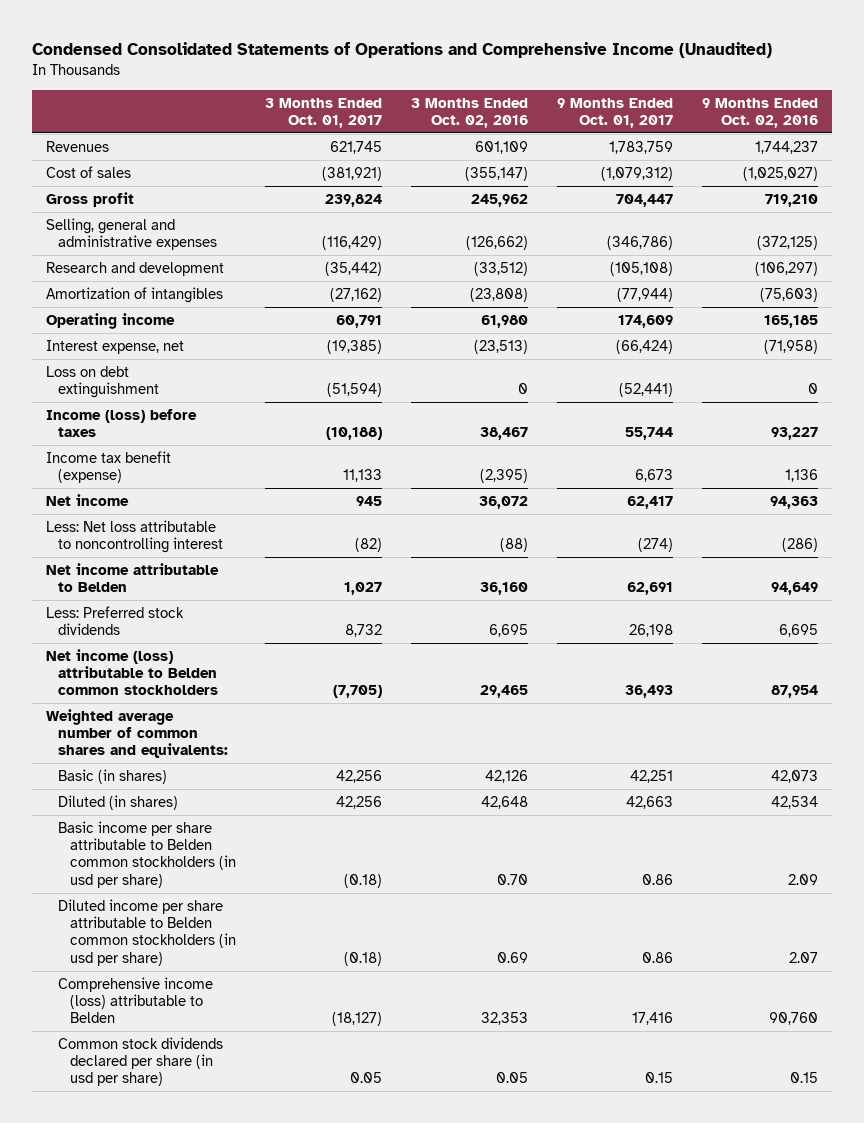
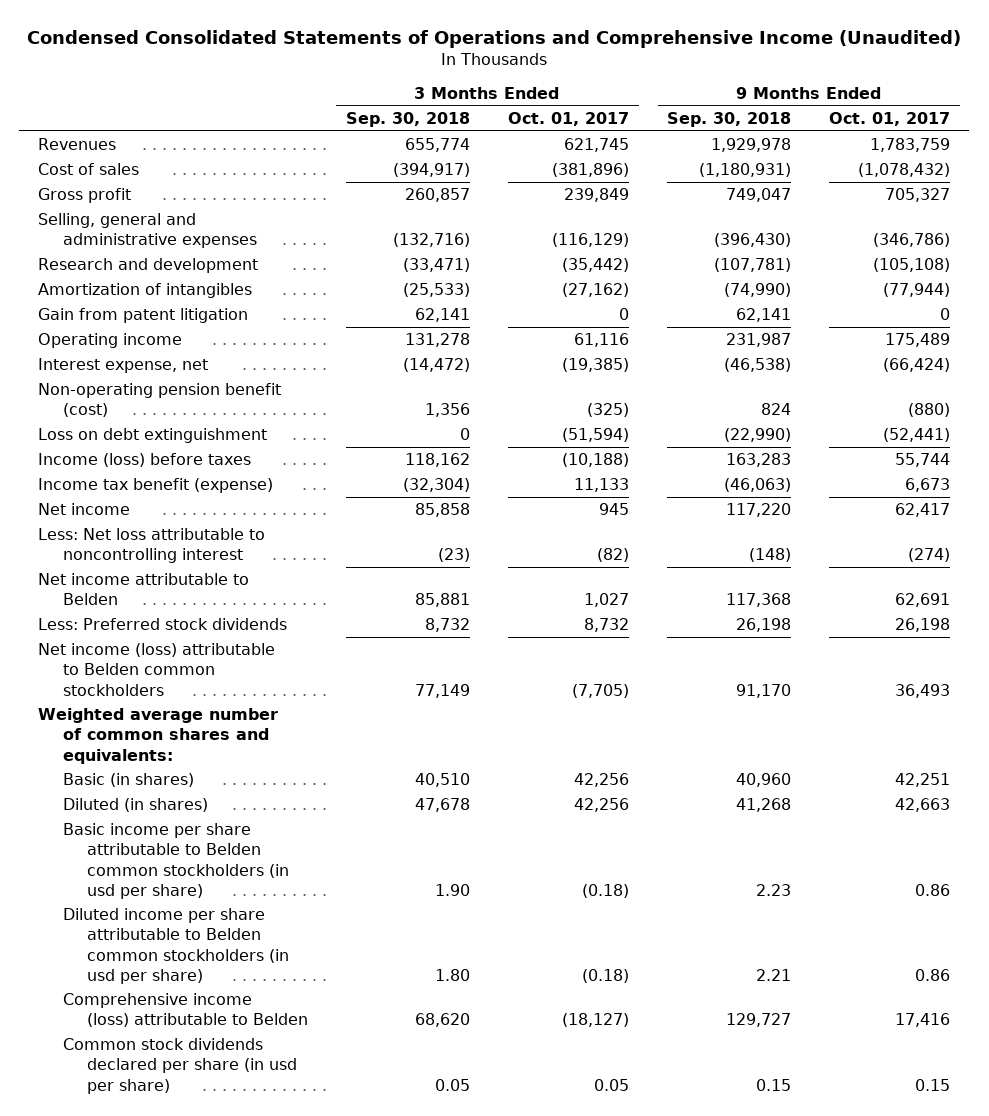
[410,97,528,128] 3 Months Ended Oct. 02, 2016 -> none
[701,97,818,128] 9 Months Ended Oct. 02, 2016 -> none
none -> [345,111,470,127] Sep. 30, 2018
none -> [667,111,792,127] Sep. 30, 2018
[322,166,383,181] (381,921) -> [552,163,630,178] (381,896)
[600,166,673,181] (1,079,312) -> [858,163,951,178] (1,078,432)
[325,193,383,207] 239,824 -> [564,188,630,203] 239,849
[615,193,673,207] 704,447 -> [885,188,951,203] 705,327
[322,236,383,251] (116,429) -> [552,233,630,248] (116,129)
none -> [38,308,249,324] Gain from patent litigation
[336,314,383,328] 60,791 -> [574,333,630,348] 61,116
[617,314,673,328] 174,609 -> [885,333,951,348] 175,489
none -> [38,383,282,418] Non-operating pension benefit (cost)

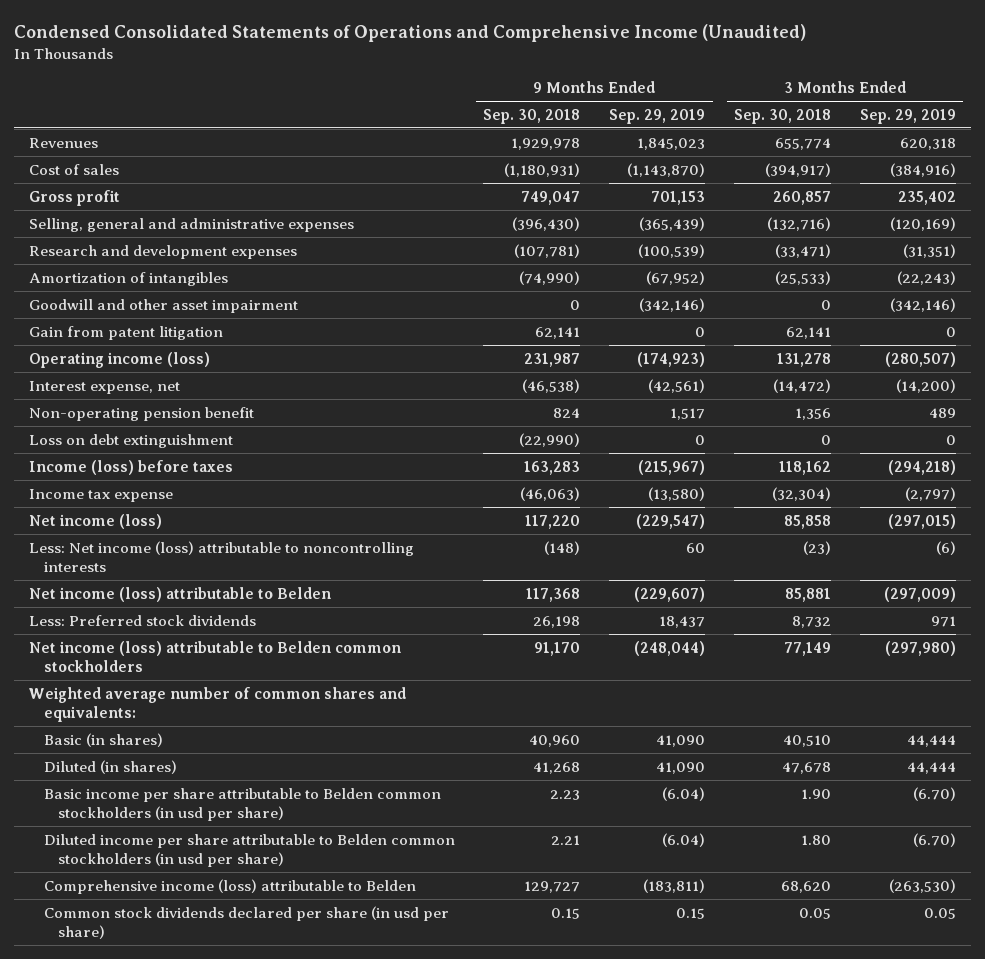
[508,111,630,126] Oct. 01, 2017 -> none
[829,111,951,126] Oct. 01, 2017 -> none
none -> [609,108,706,124] Sep. 29, 2019
none -> [860,108,957,124] Sep. 29, 2019
[38,258,259,274] Research and development -> [28,244,297,259] Research and development expenses
none -> [28,298,298,313] Goodwill and other asset impairment
[38,333,183,349] Operating income -> [28,351,210,368] Operating income (loss)
[38,383,282,418] Non-operating pension benefit (cost) -> [28,406,254,421] Non-operating pension benefit
[38,478,274,494] Income tax benefit (expense) -> [28,488,173,502] Income tax expense
[38,503,131,516] Net income -> [28,513,162,529] Net income (loss)
[38,528,266,564] Less: Net loss attributable to noncontrolling interest -> [28,540,414,573] Less: Net income (loss) attributable to noncontrolling interests
[38,573,250,606] Net income attributable to Belden -> [28,586,331,602] Net income (loss) attributable to Belden

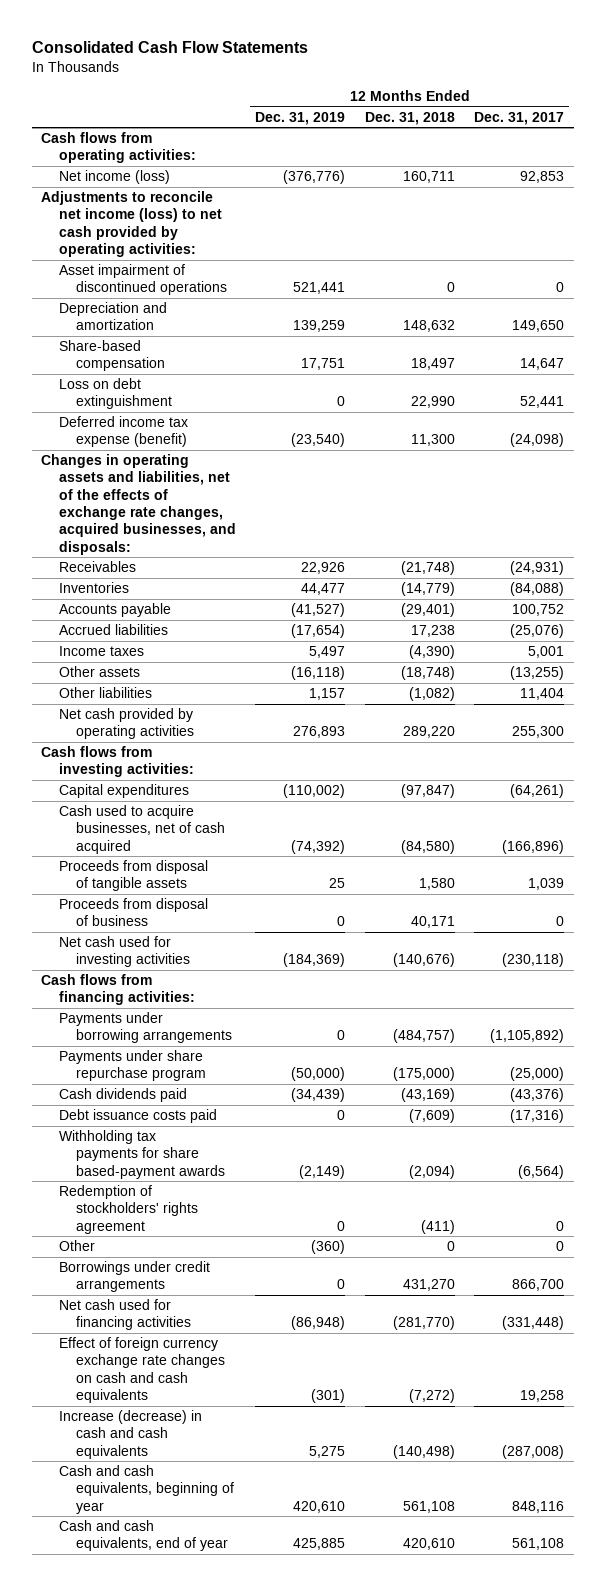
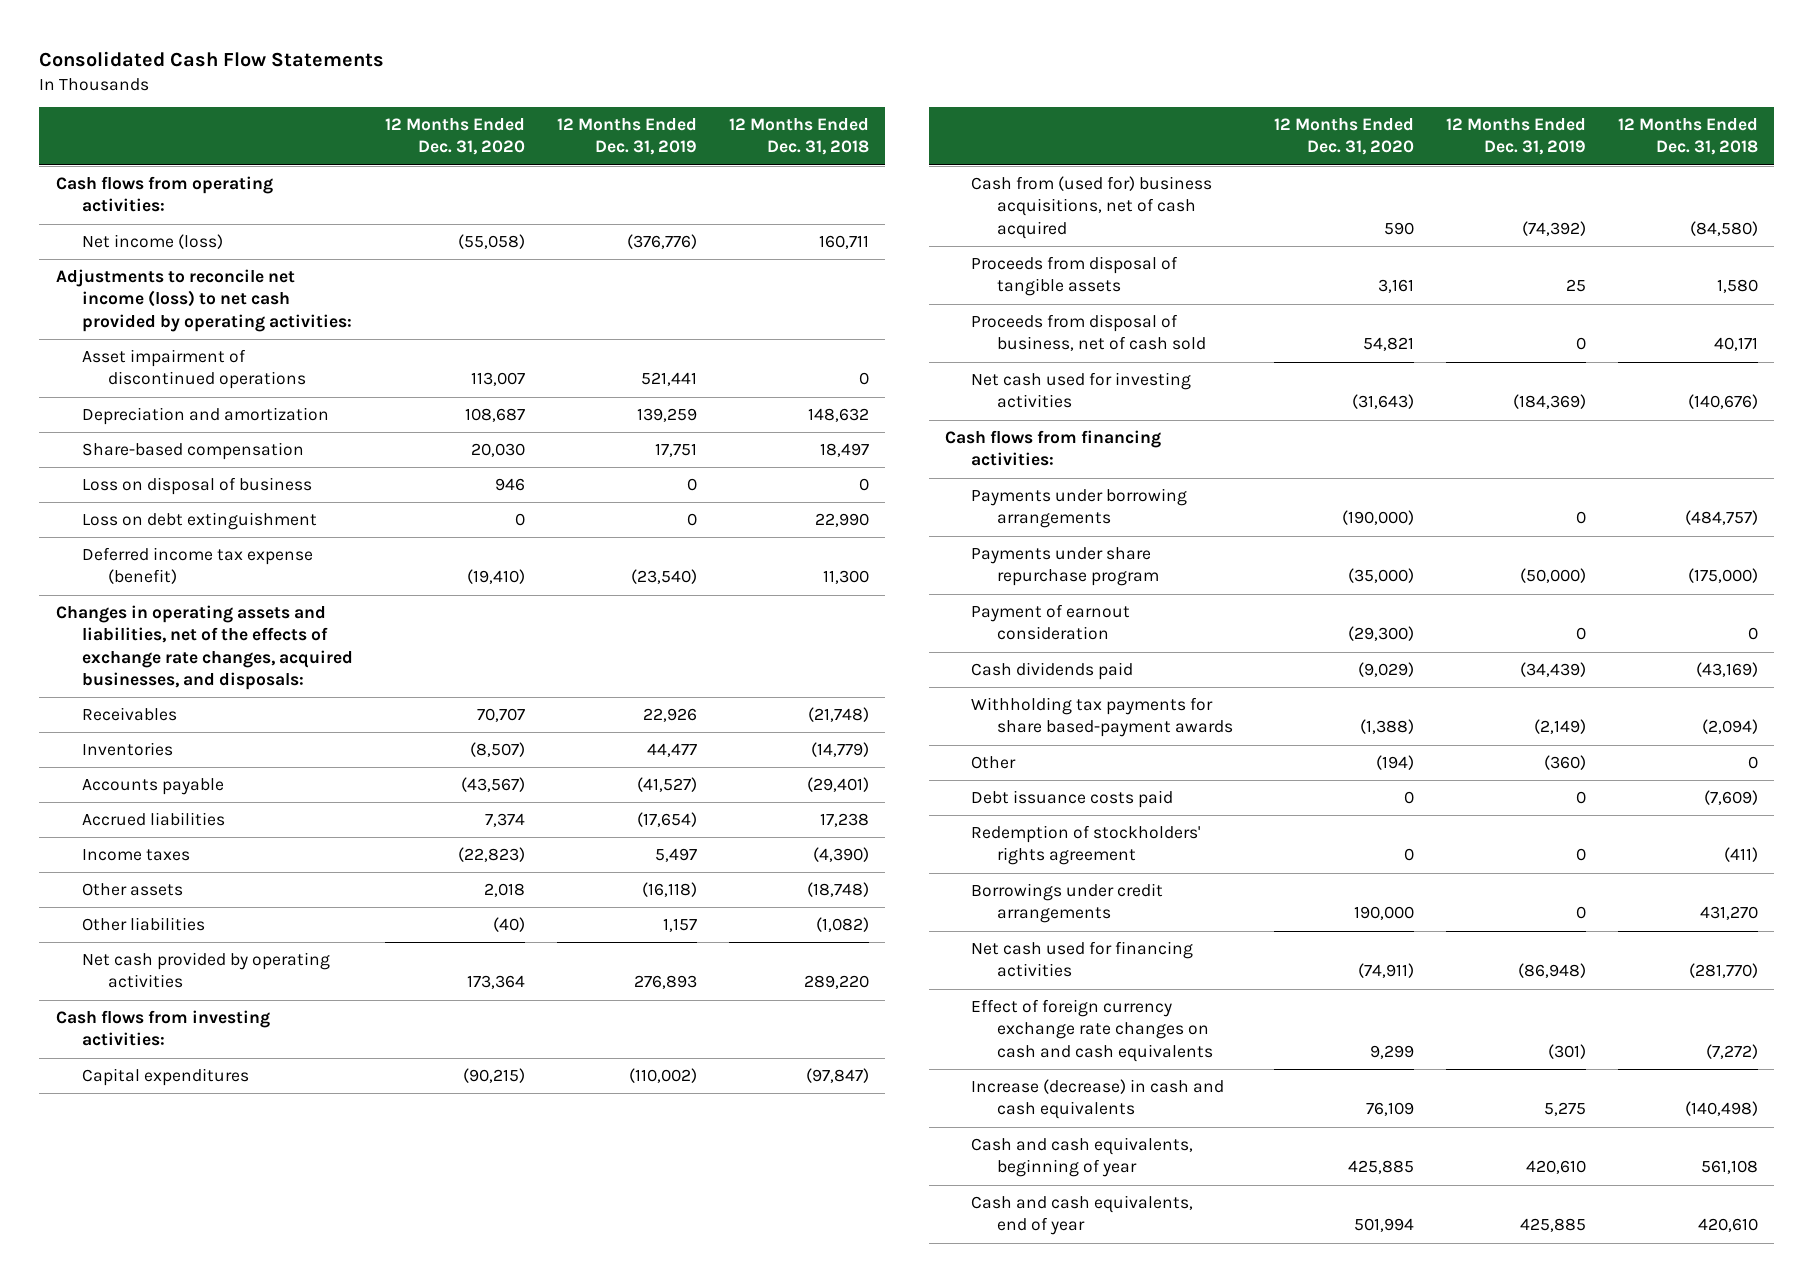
[474,111,565,125] Dec. 31, 2017 -> none
none -> [384,117,525,156] 12 Months Ended Dec. 31, 2020
none -> [81,477,312,496] Loss on disposal of business
[58,805,226,854] Cash used to acquire businesses, net of cash acquired -> [970,176,1212,239] Cash from (used for) business acquisitions, net of cash acquired
[58,898,208,927] Proceeds from disposal of business -> [970,314,1207,352] Proceeds from disposal of business, net of cash sold
none -> [970,604,1130,641] Payment of earnout consideration
[58,1109,217,1124] Debt issuance costs paid -> [970,790,1173,809] Debt issuance costs paid
[58,1185,199,1234] Redemption of stockholders' rights agreement -> [970,825,1200,866] Redemption of stockholders' rights agreement

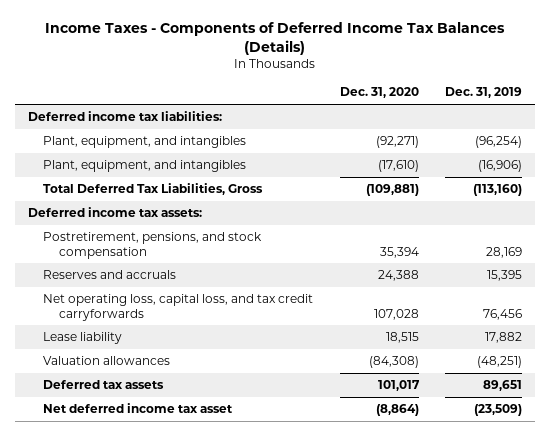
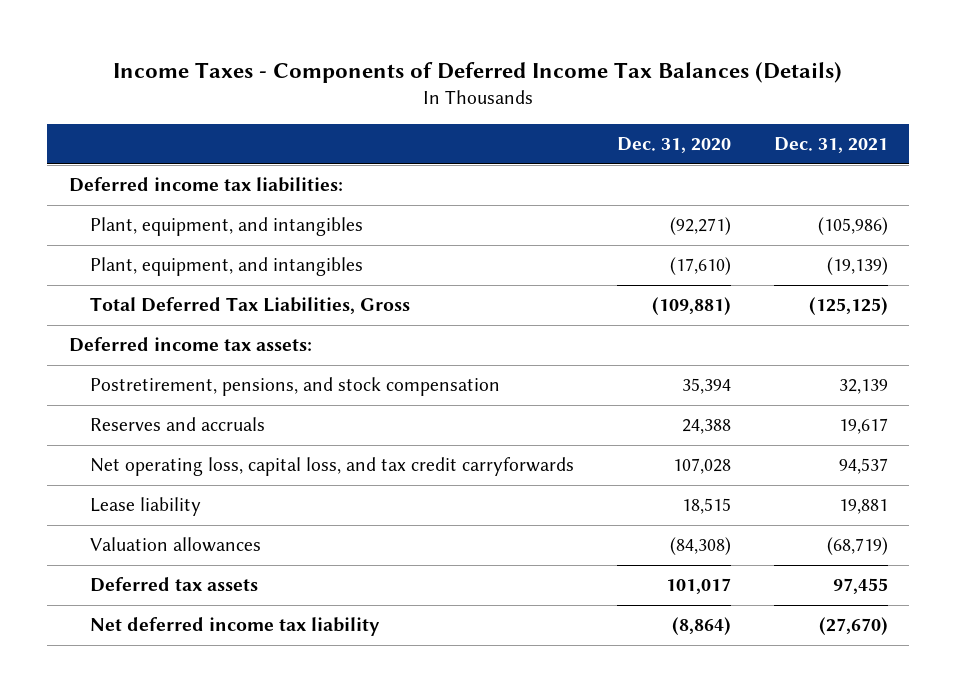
[444,87,522,99] Dec. 31, 2019 -> none
none -> [773,137,888,154] Dec. 31, 2021
[43,403,234,414] Net deferred income tax asset -> [89,617,380,637] Net deferred income tax liability

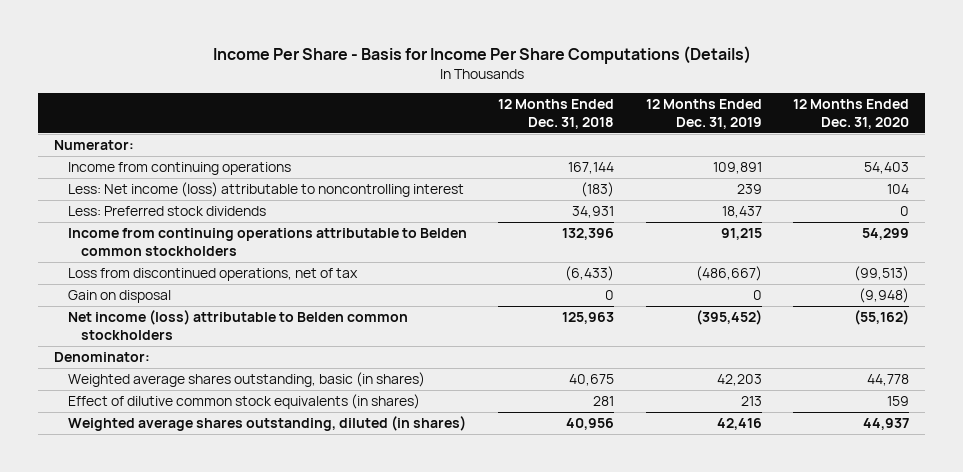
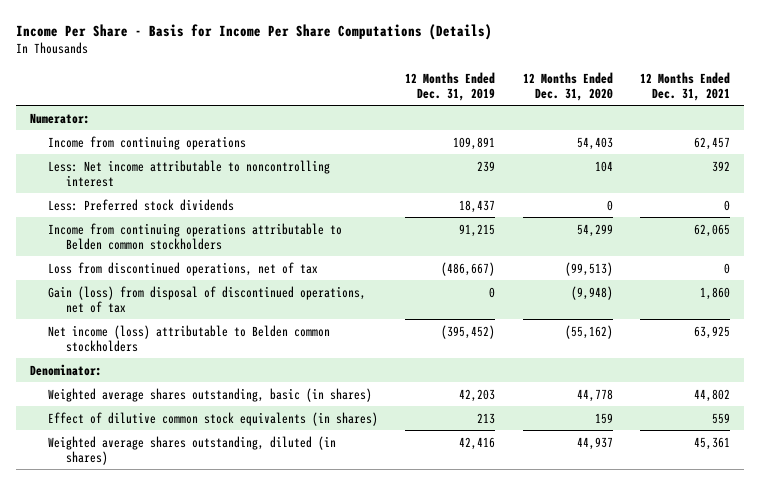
[498,99,615,129] 12 Months Ended Dec. 31, 2018 -> none
none -> [640,71,731,101] 12 Months Ended Dec. 31, 2021
[67,182,464,198] Less: Net income (loss) attributable to noncontrolling interest -> [47,159,330,187] Less: Net income attributable to noncontrolling interest
[67,290,171,304] Gain on disposal -> [47,285,366,313] Gain (loss) from disposal of discontinued operations, net of tax

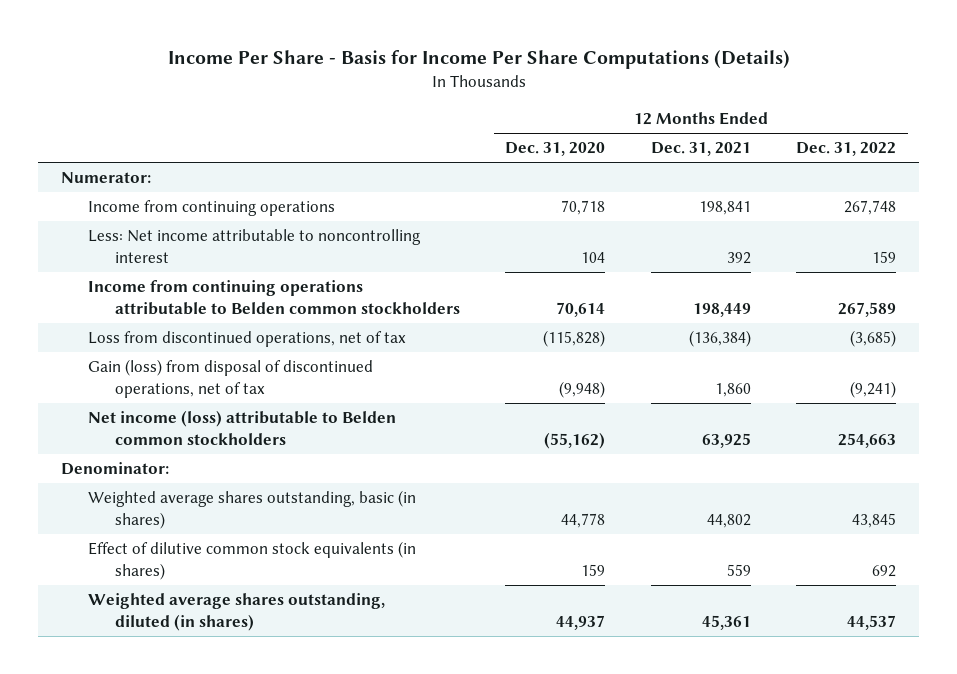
[405,71,496,101] 12 Months Ended Dec. 31, 2019 -> none
none -> [796,142,897,157] Dec. 31, 2022
[576,136,613,150] 54,403 -> [561,200,606,216] 70,718
[694,136,731,150] 62,457 -> [698,201,751,216] 198,841
[47,198,234,211] Less: Preferred stock dividends -> none
[576,223,613,237] 54,299 -> [556,302,606,318] 70,614
[694,223,731,237] 62,065 -> [692,303,751,318] 198,449
[564,261,613,276] (99,513) -> [543,330,606,348] (115,828)
[724,262,731,274] 0 -> [688,330,751,348] (136,384)

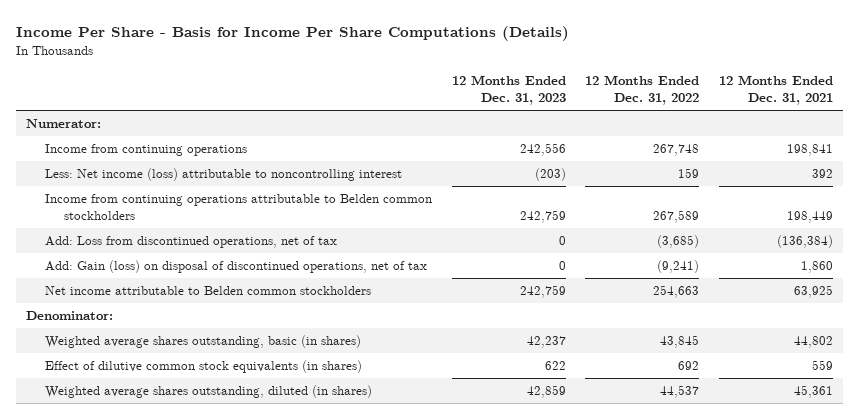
[505,142,606,157] Dec. 31, 2020 -> none
none -> [451,75,566,105] 12 Months Ended Dec. 31, 2023
[87,229,421,264] Less: Net income attributable to noncontrolling interest -> [44,168,402,182] Less: Net income (loss) attributable to noncontrolling interest
[87,331,406,348] Loss from discontinued operations, net of tax -> [44,236,337,249] Add: Loss from discontinued operations, net of tax
[87,359,373,399] Gain (loss) from disposal of discontinued operations, net of tax -> [44,260,427,274] Add: Gain (loss) on disposal of discontinued operations, net of tax
[87,410,396,446] Net income (loss) attributable to Belden common stockholders -> [44,286,371,296] Net income attributable to Belden common stockholders

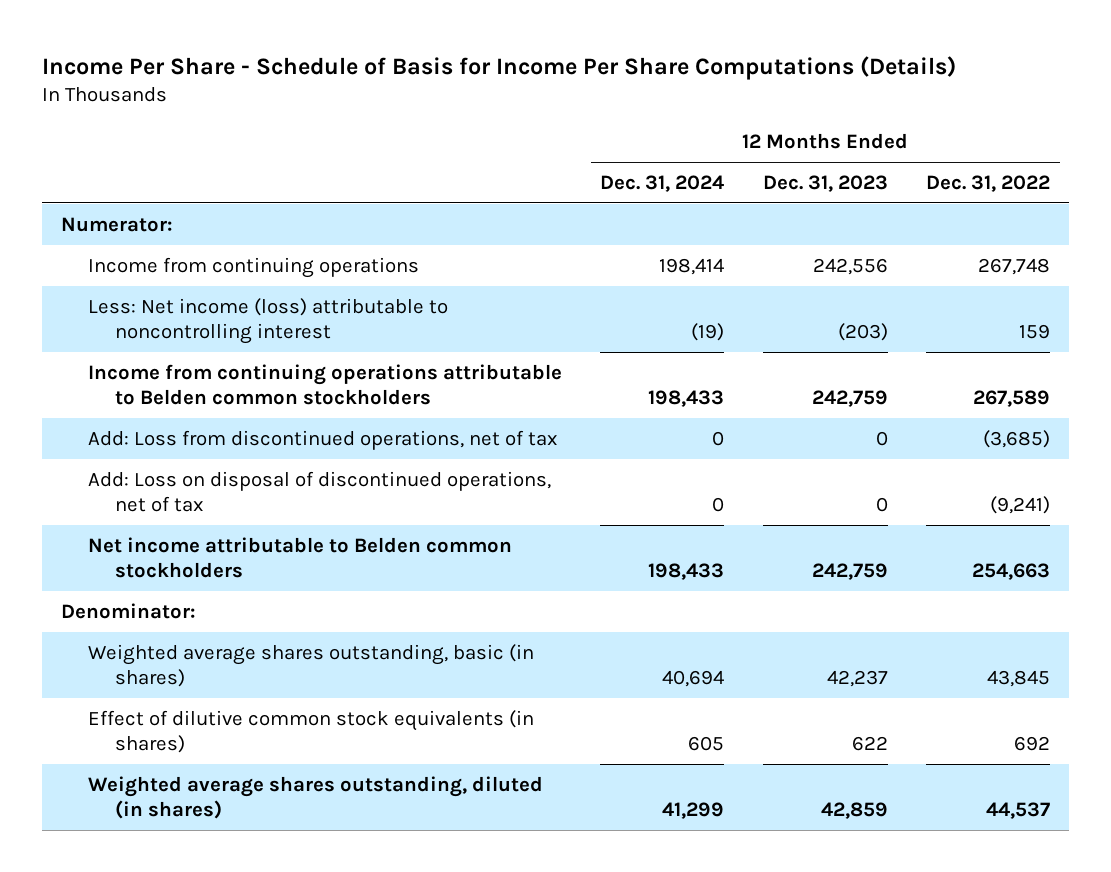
[16,25,570,41] Income Per Share - Basis for Income Per Share Computations (Details) -> [41,55,956,80] Income Per Share - Schedule of Basis for Income Per Share Computations (Details)
[719,75,834,105] 12 Months Ended Dec. 31, 2021 -> none
none -> [600,175,725,193] Dec. 31, 2024
[44,260,427,274] Add: Gain (loss) on disposal of discontinued operations, net of tax -> [88,470,552,512] Add: Loss on disposal of discontinued operations, net of tax

